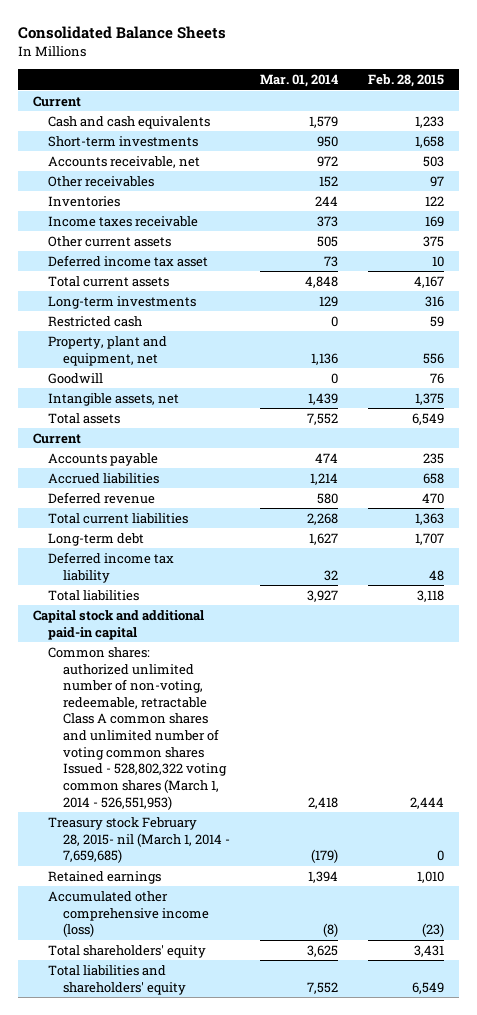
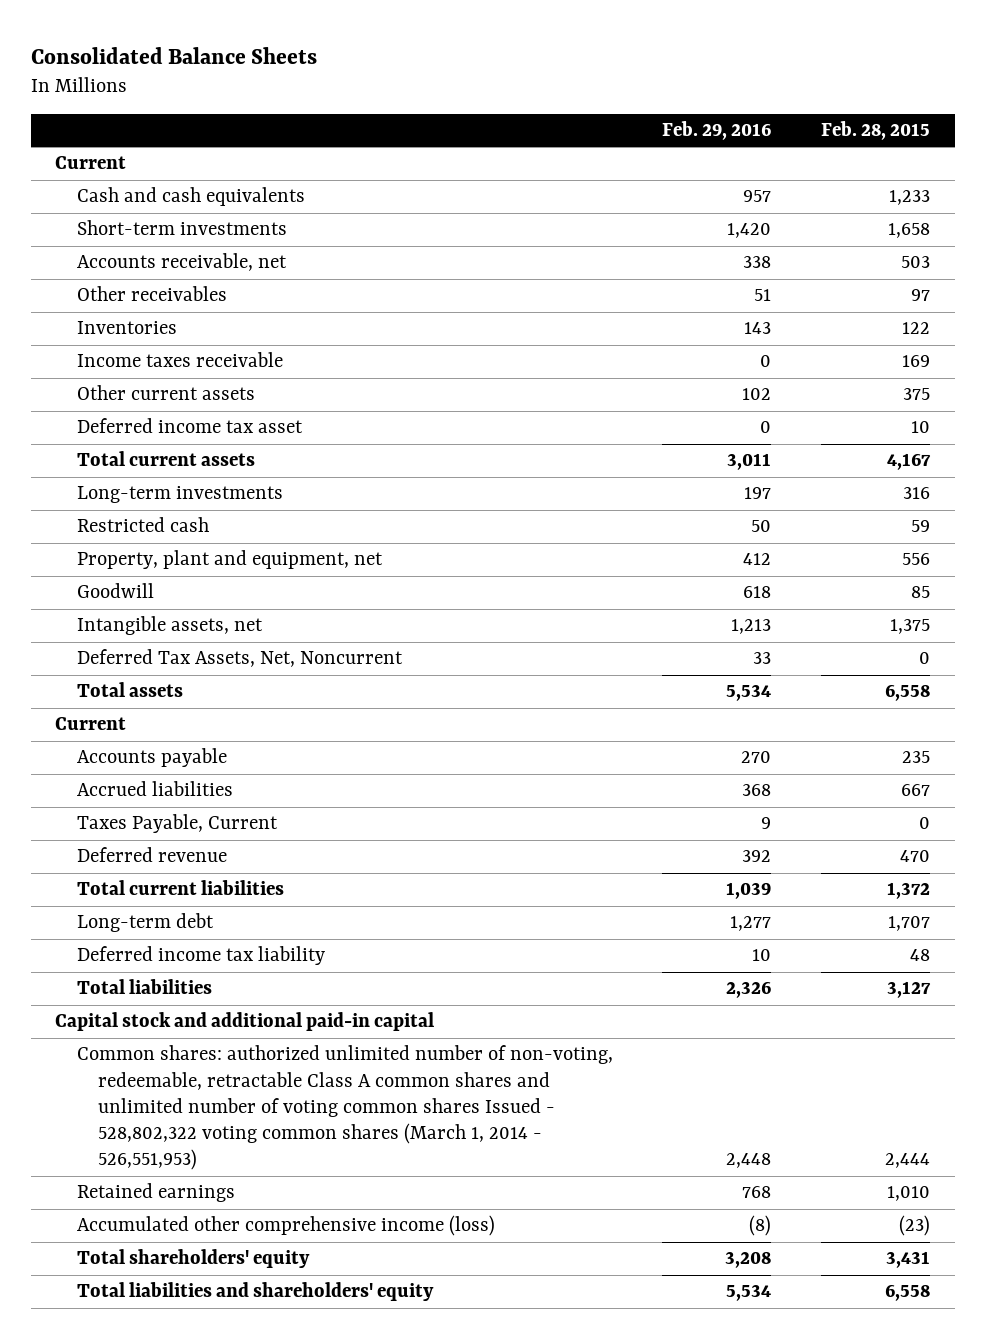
[260,74,339,88] Mar. 01, 2014 -> none
none -> [662,120,772,140] Feb. 29, 2016
[430,372,445,384] 76 -> [911,586,931,599] 85
none -> [76,649,403,668] Deferred Tax Assets, Net, Noncurrent
[412,412,445,425] 6,549 -> [885,684,931,702] 6,558
[423,472,445,484] 658 -> [901,784,931,797] 667
none -> [76,814,278,834] Taxes Payable, Current
[415,512,445,525] 1,363 -> [887,882,931,900] 1,372
[417,589,445,602] 3,118 -> [887,981,932,999] 3,127
[48,816,231,864] Treasury stock February 28, 2015- nil (March 1, 2014 - 7,659,685) -> none
[412,981,445,994] 6,549 -> [885,1284,931,1302] 6,558

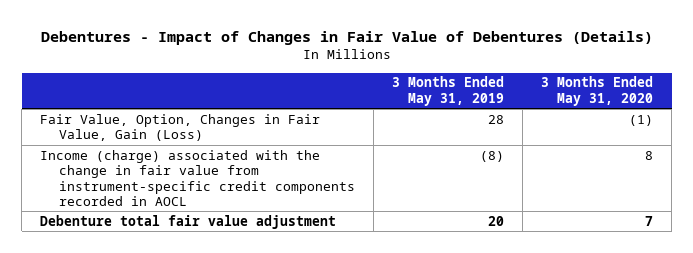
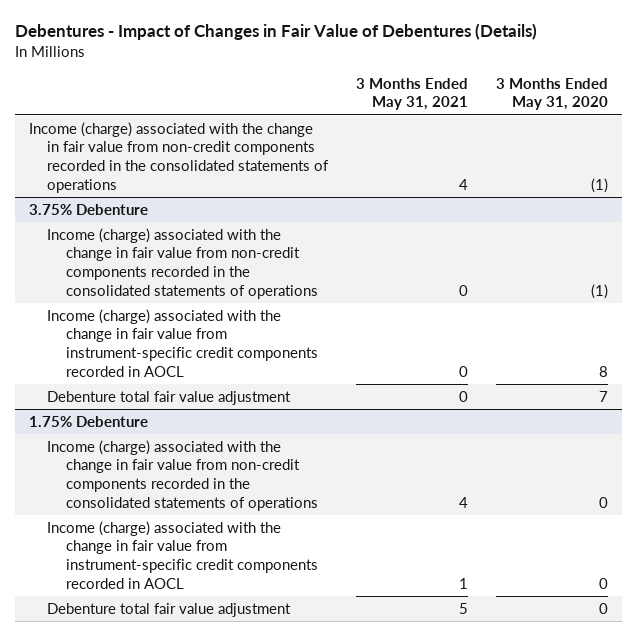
[392,76,505,106] 3 Months Ended May 31, 2019 -> none
none -> [356,77,469,111] 3 Months Ended May 31, 2021
[40,113,321,142] Fair Value, Option, Changes in Fair Value, Gain (Loss) -> [28,121,330,193] Income (charge) associated with the change in fair value from non-credit components recorded in the consolidated statements of operations
none -> [28,203,148,215] 3.75% Debenture
none -> [47,227,319,299] Income (charge) associated with the change in fair value from non-credit components recorded in the consolidated statements of operations
none -> [28,415,148,427] 1.75% Debenture
none -> [47,439,319,511] Income (charge) associated with the change in fair value from non-credit components recorded in the consolidated statements of operations
none -> [47,520,319,589] Income (charge) associated with the change in fair value from instrument-specific credit components recorded in AOCL
none -> [47,602,292,617] Debenture total fair value adjustment

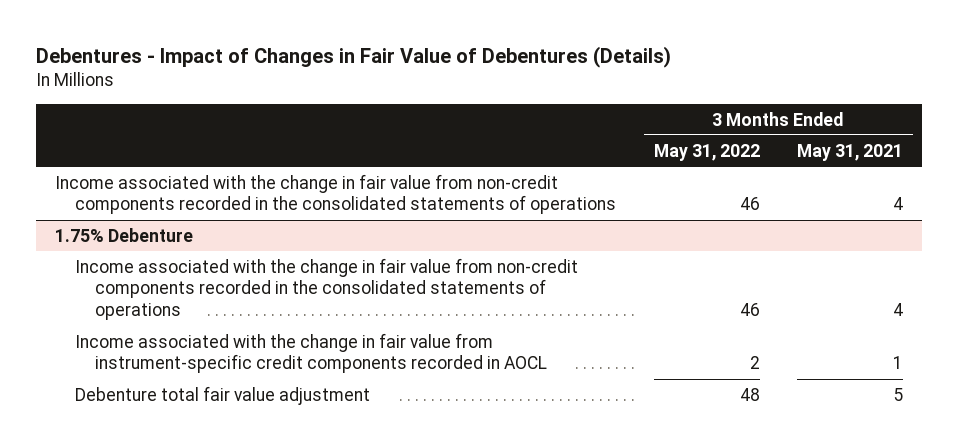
[495,77,608,111] 3 Months Ended May 31, 2020 -> none
none -> [653,143,760,161] May 31, 2022
[28,203,148,215] 3.75% Debenture -> none
[47,227,319,299] Income (charge) associated with the change in fair value from non-credit components recorded in the consolidated statements of operations -> none
[47,308,319,377] Income (charge) associated with the change in fair value from instrument-specific credit components recorded in AOCL -> none
[47,390,292,405] Debenture total fair value adjustment -> none
[28,121,330,193] Income (charge) associated with the change in fair value from non-credit components recorded in the consolidated statements of operations -> [54,173,617,215] Income associated with the change in fair value from non-credit components recorded in the consolidated statements of operations
[47,439,319,511] Income (charge) associated with the change in fair value from non-credit components recorded in the consolidated statements of operations -> [75,257,579,321] Income associated with the change in fair value from non-credit components recorded in the consolidated statements of operations
[47,520,319,589] Income (charge) associated with the change in fair value from instrument-specific credit components recorded in AOCL -> [75,332,548,374] Income associated with the change in fair value from instrument-specific credit components recorded in AOCL

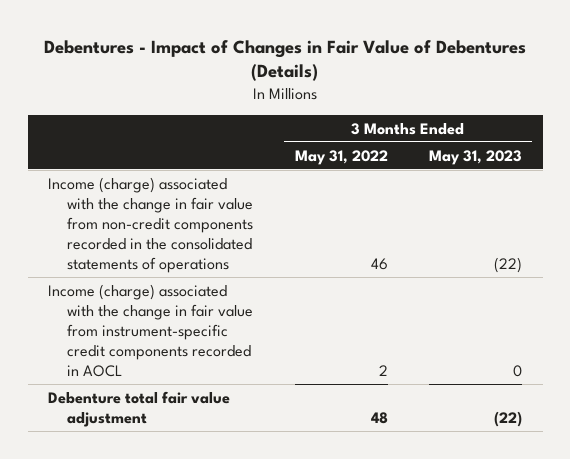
[797,143,904,161] May 31, 2021 -> none
none -> [429,149,523,165] May 31, 2023
[54,227,193,242] 1.75% Debenture -> none
[75,257,579,321] Income associated with the change in fair value from non-credit components recorded in the consolidated statements of operations -> none
[54,173,617,215] Income associated with the change in fair value from non-credit components recorded in the consolidated statements of operations -> [48,176,254,274] Income (charge) associated with the change in fair value from non-credit components recorded in the consolidated statements of operations
[75,332,548,374] Income associated with the change in fair value from instrument-specific credit components recorded in AOCL -> [48,283,254,378] Income (charge) associated with the change in fair value from instrument-specific credit components recorded in AOCL

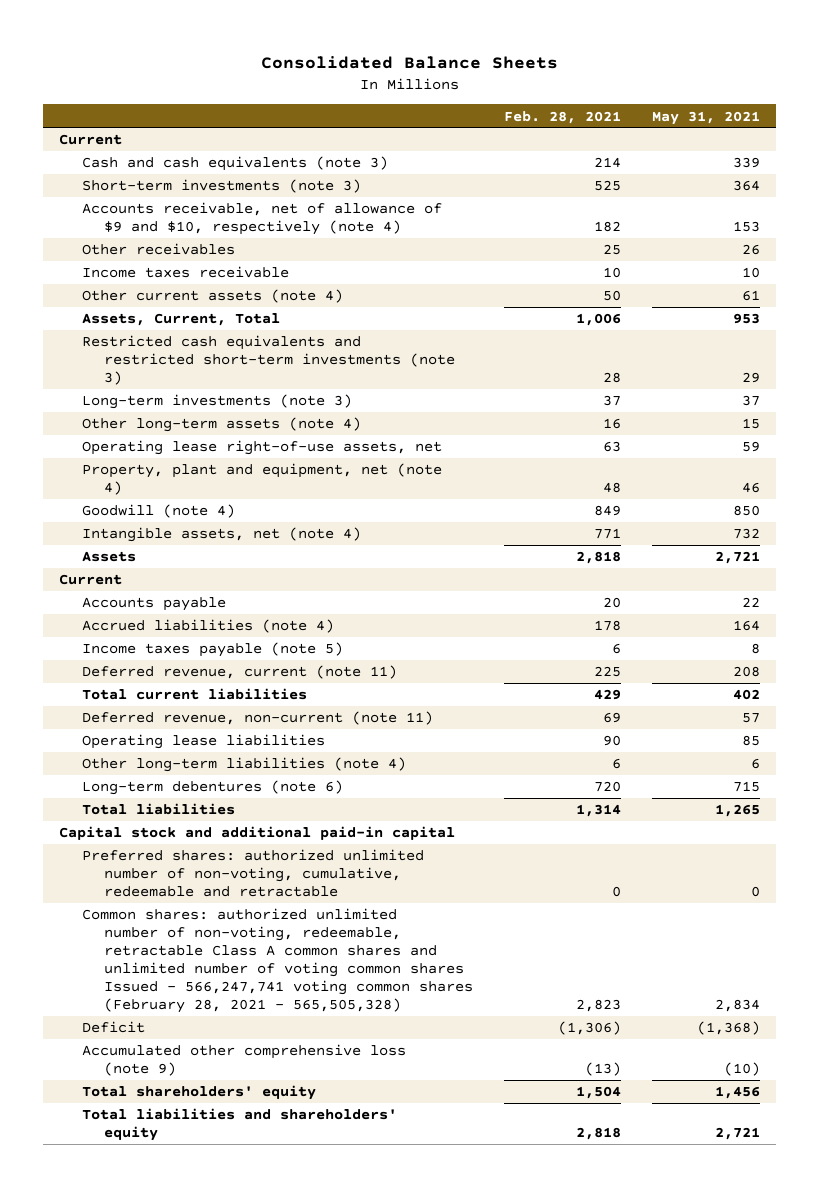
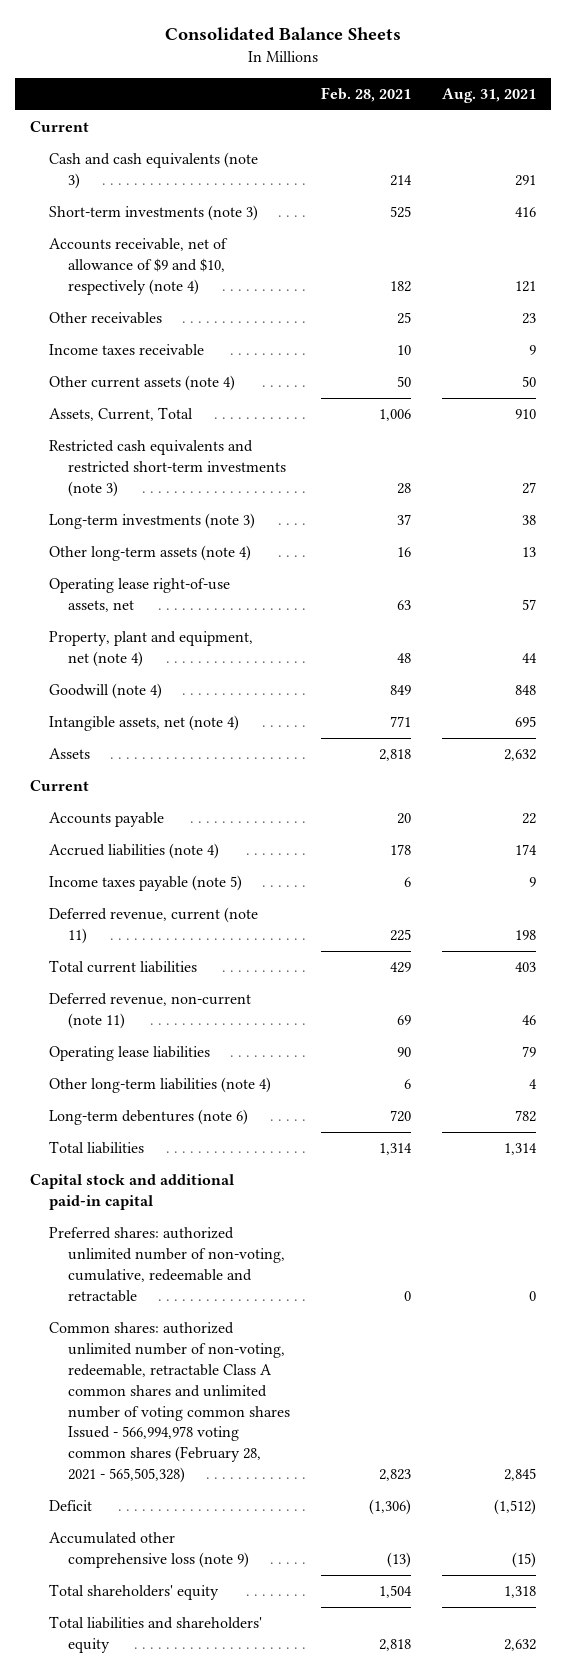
[652,110,761,125] May 31, 2021 -> none
none -> [441,88,536,104] Aug. 31, 2021
[81,908,474,1014] Common shares: authorized unlimited number of non-voting, redeemable, retractable Class A common shares and unlimited number of voting common shares Issued - 566,247,741 voting common shares (February 28, 2021 - 565,505,328) -> [49,1322,291,1484] Common shares: authorized unlimited number of non-voting, redeemable, retractable Class A common shares and unlimited number of voting common shares Issued - 566,994,978 voting common shares (February 28, 2021 - 565,505,328)

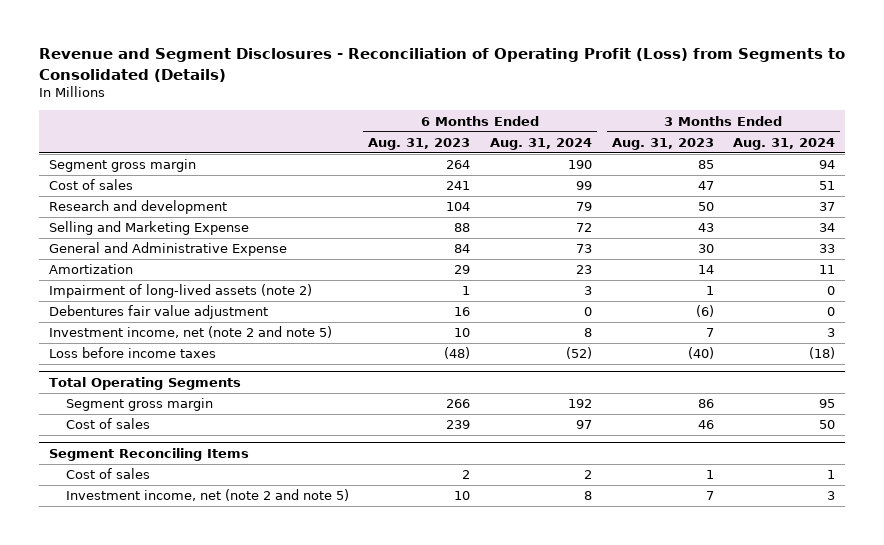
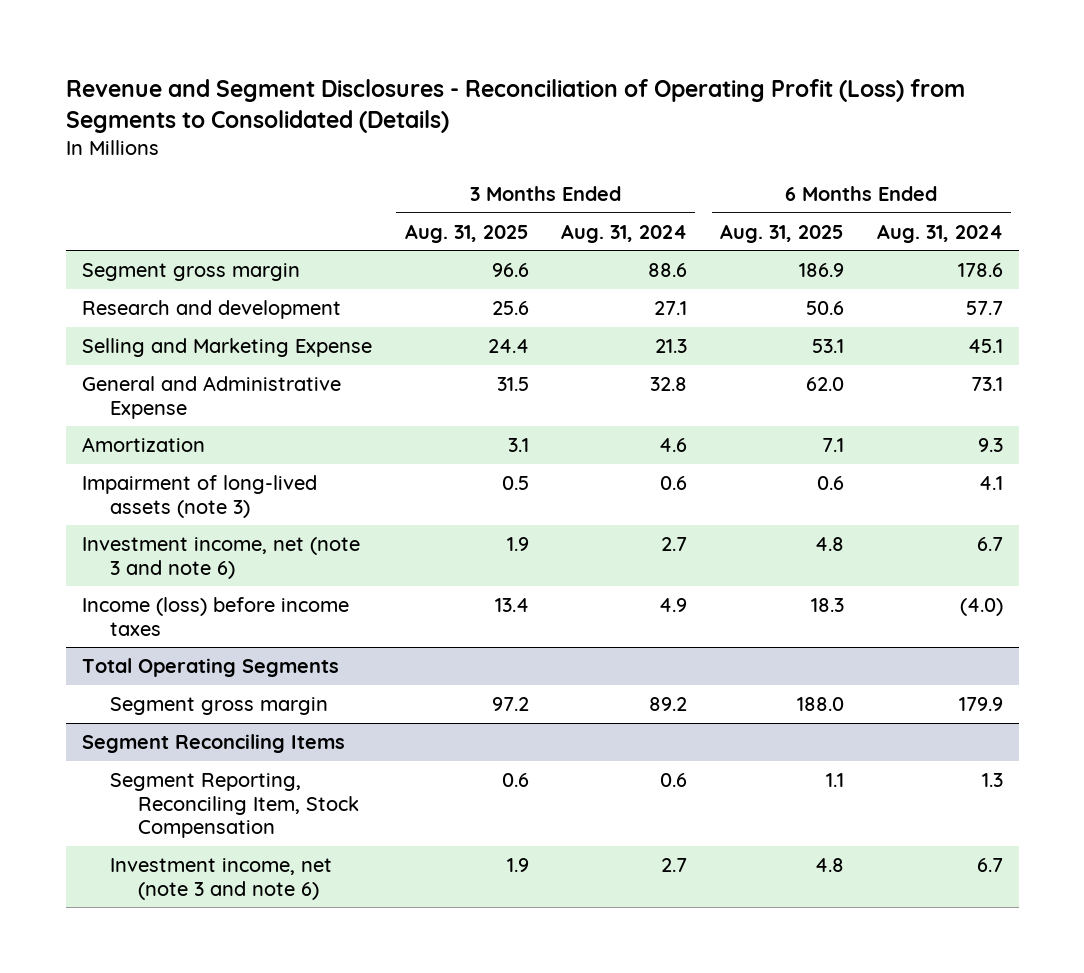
[368,137,471,150] Aug. 31, 2023 -> none
[611,137,714,150] Aug. 31, 2023 -> none
none -> [404,223,529,243] Aug. 31, 2025
none -> [719,223,844,243] Aug. 31, 2025
[48,179,133,191] Cost of sales -> none
[48,305,268,320] Debentures fair value adjustment -> none
[568,160,593,170] 190 -> [957,262,1003,277] 178.6
[819,160,836,170] 94 -> [648,262,688,277] 88.6
[576,202,593,212] 79 -> [965,300,1003,315] 57.7
[819,202,836,212] 37 -> [654,300,688,315] 27.1
[576,223,593,233] 72 -> [967,338,1003,353] 45.1
[819,223,836,233] 34 -> [655,338,688,353] 21.3
[576,244,593,254] 73 -> [970,376,1003,391] 73.1
[819,244,836,254] 33 -> [650,376,688,391] 32.8
[576,265,593,275] 23 -> [977,437,1003,452] 9.3
[819,265,836,275] 11 -> [659,437,688,452] 4.6
[48,284,312,299] Impairment of long-lived assets (note 2) -> [81,474,317,518] Impairment of long-lived assets (note 3)
[584,286,593,296] 3 -> [978,475,1003,490] 4.1
[827,286,836,296] 0 -> [660,475,688,490] 0.6
[48,326,332,339] Investment income, net (note 2 and note 5) -> [81,536,360,579] Investment income, net (note 3 and note 6)
[584,328,593,338] 8 -> [976,536,1003,551] 6.7
[827,328,836,338] 3 -> [661,536,688,551] 2.7
[48,347,216,359] Loss before income taxes -> [81,596,349,636] Income (loss) before income taxes
[566,347,593,360] (52) -> [959,597,1003,616] (4.0)
[809,347,836,360] (18) -> [659,597,688,612] 4.9
[65,418,150,430] Cost of sales -> none
[568,399,593,409] 192 -> [958,696,1003,711] 179.9
[819,399,836,409] 95 -> [649,696,688,711] 89.2
[65,468,150,480] Cost of sales -> none
none -> [110,772,360,839] Segment Reporting, Reconciling Item, Stock Compensation
[65,489,349,502] Investment income, net (note 2 and note 5) -> [110,857,333,900] Investment income, net (note 3 and note 6)
[584,491,593,501] 8 -> [976,857,1003,872] 6.7
[827,491,836,501] 3 -> [661,857,688,872] 2.7

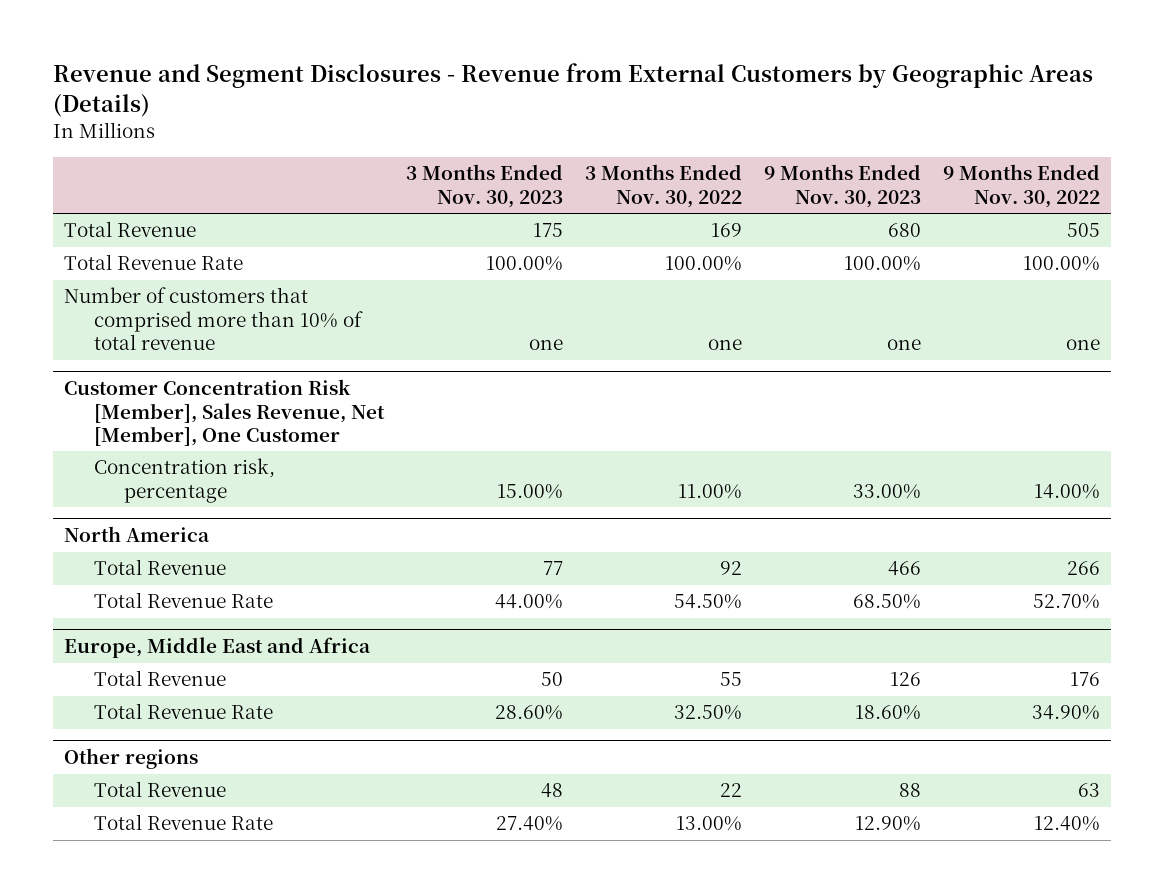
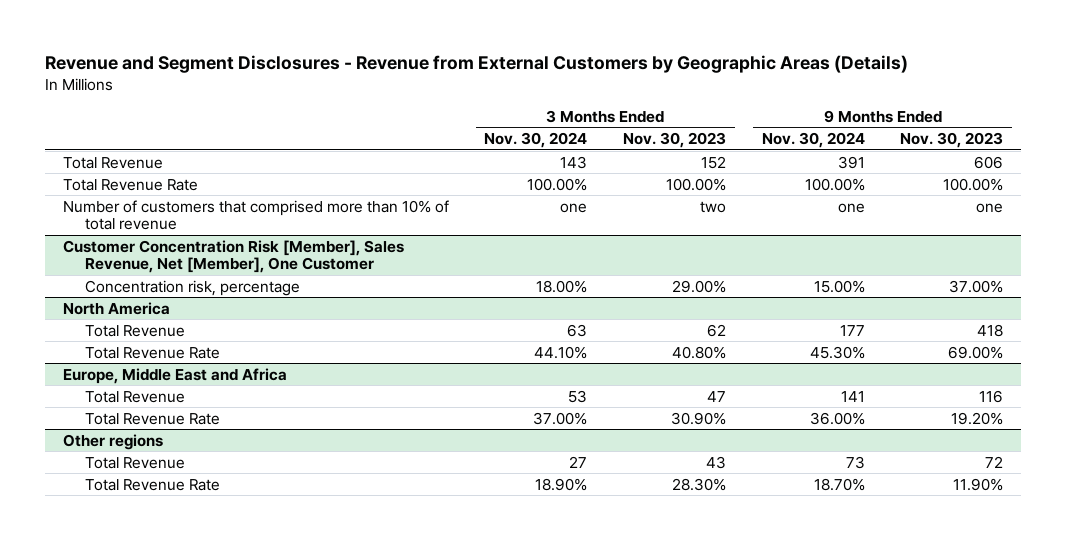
[584,164,742,208] 3 Months Ended Nov. 30, 2022 -> none
[942,164,1100,208] 9 Months Ended Nov. 30, 2022 -> none
none -> [484,132,588,149] Nov. 30, 2024
none -> [761,132,865,149] Nov. 30, 2024
[532,223,563,238] 175 -> [701,155,727,169] 152
[887,223,921,238] 680 -> [974,155,1004,169] 606
[528,339,563,351] one -> [700,200,727,213] two
[496,483,563,499] 15.00% -> [672,279,727,293] 29.00%
[852,483,921,499] 33.00% -> [949,279,1004,293] 37.00%
[542,561,563,576] 77 -> [707,323,727,337] 62
[887,561,921,577] 466 -> [977,323,1004,337] 418
[494,594,563,610] 44.00% -> [672,345,727,359] 40.80%
[852,594,921,610] 68.50% -> [948,345,1004,359] 69.00%
[540,672,563,687] 50 -> [707,390,727,402] 47
[889,672,921,687] 126 -> [979,389,1004,403] 116
[494,705,563,721] 28.60% -> [671,411,727,425] 30.90%
[854,705,921,721] 18.60% -> [951,411,1004,425] 19.20%
[540,783,563,799] 48 -> [706,455,727,469] 43
[898,783,921,798] 88 -> [985,455,1004,468] 72
[495,816,563,832] 27.40% -> [672,477,727,491] 28.30%
[854,816,921,832] 12.90% -> [953,477,1004,491] 11.90%

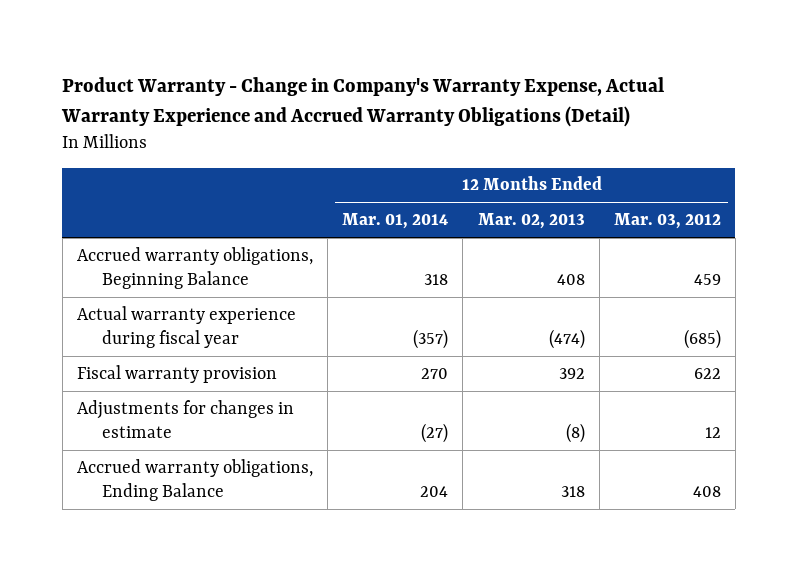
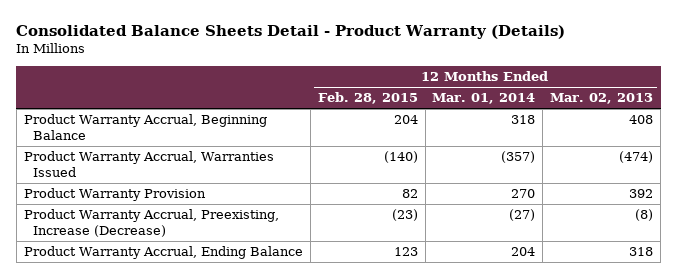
[61,77,665,128] Product Warranty - Change in Company's Warranty Expense, Actual Warranty Experience and Accrued Warranty Obligations (Detail) -> [16,25,566,40] Consolidated Balance Sheets Detail - Product Warranty (Details)
[613,213,721,230] Mar. 03, 2012 -> none
none -> [317,92,418,105] Feb. 28, 2015
[77,246,314,290] Accrued warranty obligations, Beginning Balance -> [23,114,267,141] Product Warranty Accrual, Beginning Balance
[77,305,297,349] Actual warranty experience during fiscal year -> [23,151,274,178] Product Warranty Accrual, Warranties Issued
[77,364,278,383] Fiscal warranty provision -> [23,188,206,202] Product Warranty Provision
[77,399,295,439] Adjustments for changes in estimate -> [23,209,279,238] Product Warranty Accrual, Preexisting, Increase (Decrease)
[77,458,314,502] Accrued warranty obligations, Ending Balance -> [23,246,303,260] Product Warranty Accrual, Ending Balance

